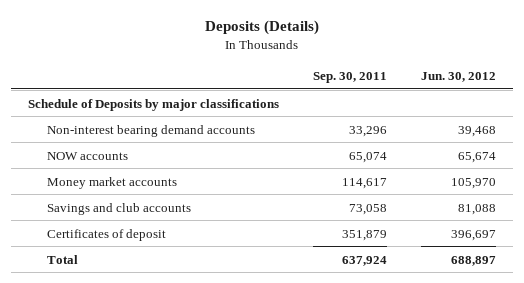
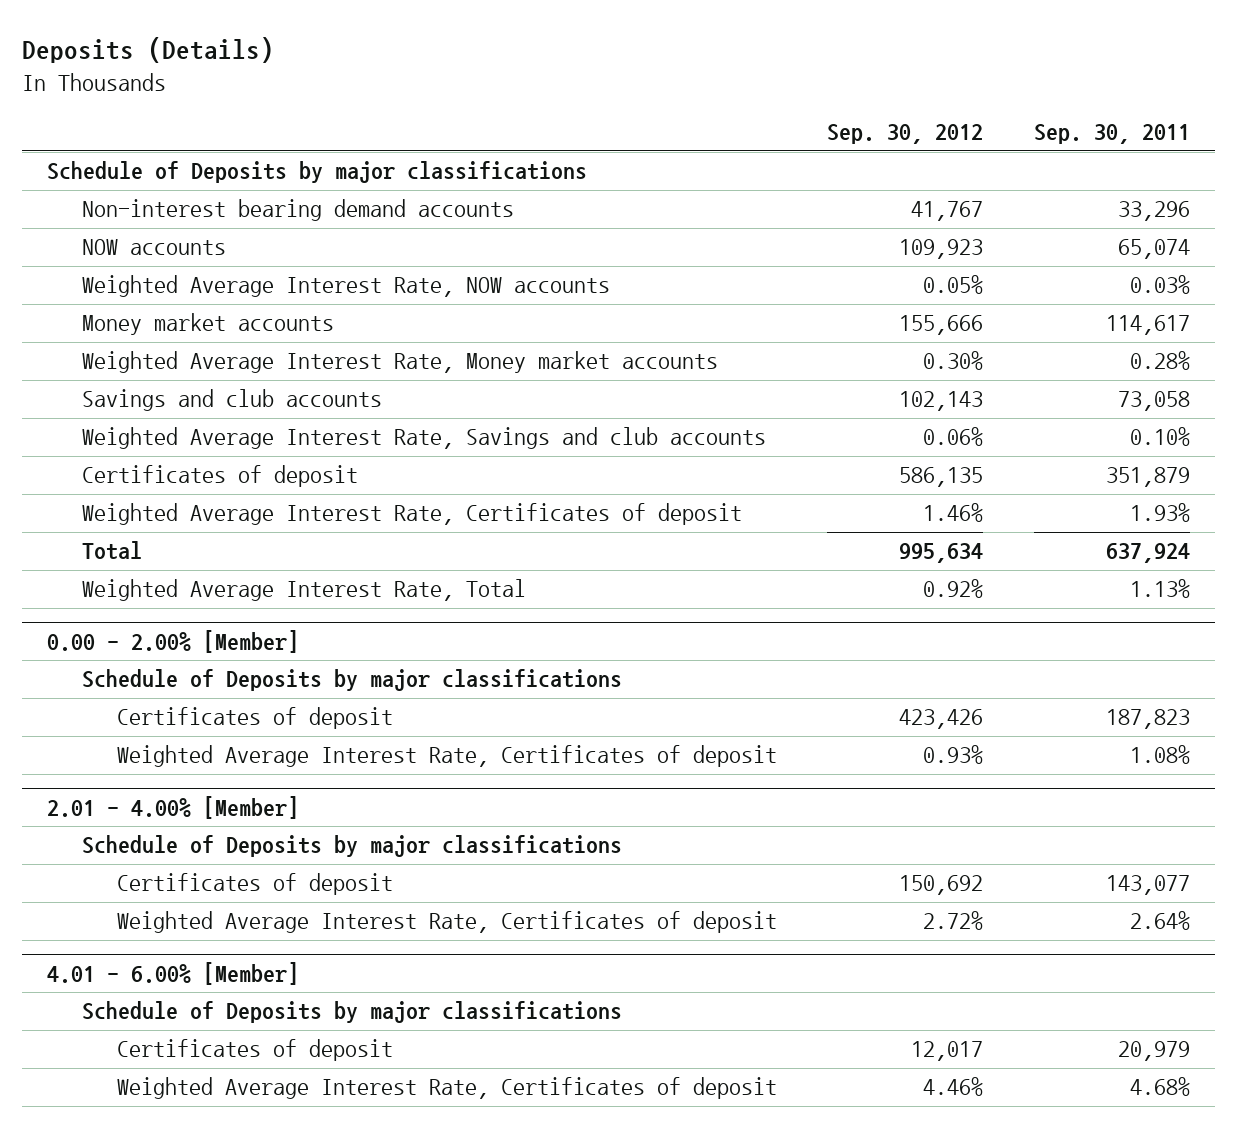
[421,71,497,82] Jun. 30, 2012 -> none
none -> [827,124,984,145] Sep. 30, 2012
none -> [81,275,610,298] Weighted Average Interest Rate, NOW accounts
none -> [81,351,718,374] Weighted Average Interest Rate, Money market accounts
none -> [81,427,766,450] Weighted Average Interest Rate, Savings and club accounts
none -> [81,503,742,526] Weighted Average Interest Rate, Certificates of deposit
none -> [81,579,526,602] Weighted Average Interest Rate, Total
none -> [47,630,300,654] 0.00 - 2.00% [Member]
none -> [81,669,622,692] Schedule of Deposits by major classifications
none -> [116,707,393,730] Certificates of deposit
none -> [116,745,777,768] Weighted Average Interest Rate, Certificates of deposit
none -> [47,796,300,820] 2.01 - 4.00% [Member]
none -> [81,835,622,858] Schedule of Deposits by major classifications
none -> [116,873,393,896] Certificates of deposit
none -> [116,911,777,934] Weighted Average Interest Rate, Certificates of deposit
none -> [47,962,300,986] 4.01 - 6.00% [Member]
none -> [81,1001,622,1024] Schedule of Deposits by major classifications
none -> [116,1039,393,1062] Certificates of deposit
none -> [116,1077,777,1100] Weighted Average Interest Rate, Certificates of deposit

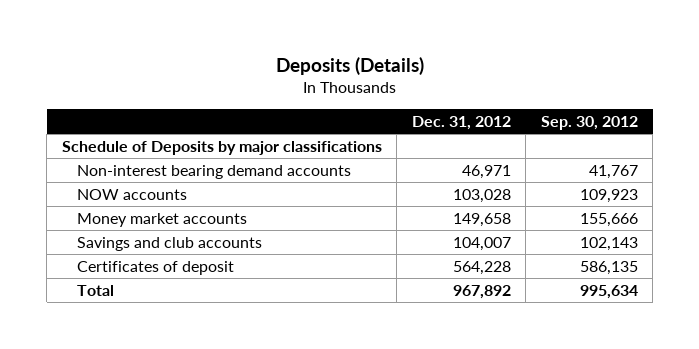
[1033,124,1190,145] Sep. 30, 2011 -> none
none -> [411,116,511,131] Dec. 31, 2012
[81,275,610,298] Weighted Average Interest Rate, NOW accounts -> none
[81,351,718,374] Weighted Average Interest Rate, Money market accounts -> none
[81,427,766,450] Weighted Average Interest Rate, Savings and club accounts -> none
[81,503,742,526] Weighted Average Interest Rate, Certificates of deposit -> none
[81,579,526,602] Weighted Average Interest Rate, Total -> none
[47,630,300,654] 0.00 - 2.00% [Member] -> none
[81,669,622,692] Schedule of Deposits by major classifications -> none
[116,707,393,730] Certificates of deposit -> none
[116,745,777,768] Weighted Average Interest Rate, Certificates of deposit -> none
[47,796,300,820] 2.01 - 4.00% [Member] -> none
[81,835,622,858] Schedule of Deposits by major classifications -> none
[116,873,393,896] Certificates of deposit -> none
[116,911,777,934] Weighted Average Interest Rate, Certificates of deposit -> none
[47,962,300,986] 4.01 - 6.00% [Member] -> none
[81,1001,622,1024] Schedule of Deposits by major classifications -> none
[116,1039,393,1062] Certificates of deposit -> none
[116,1077,777,1100] Weighted Average Interest Rate, Certificates of deposit -> none

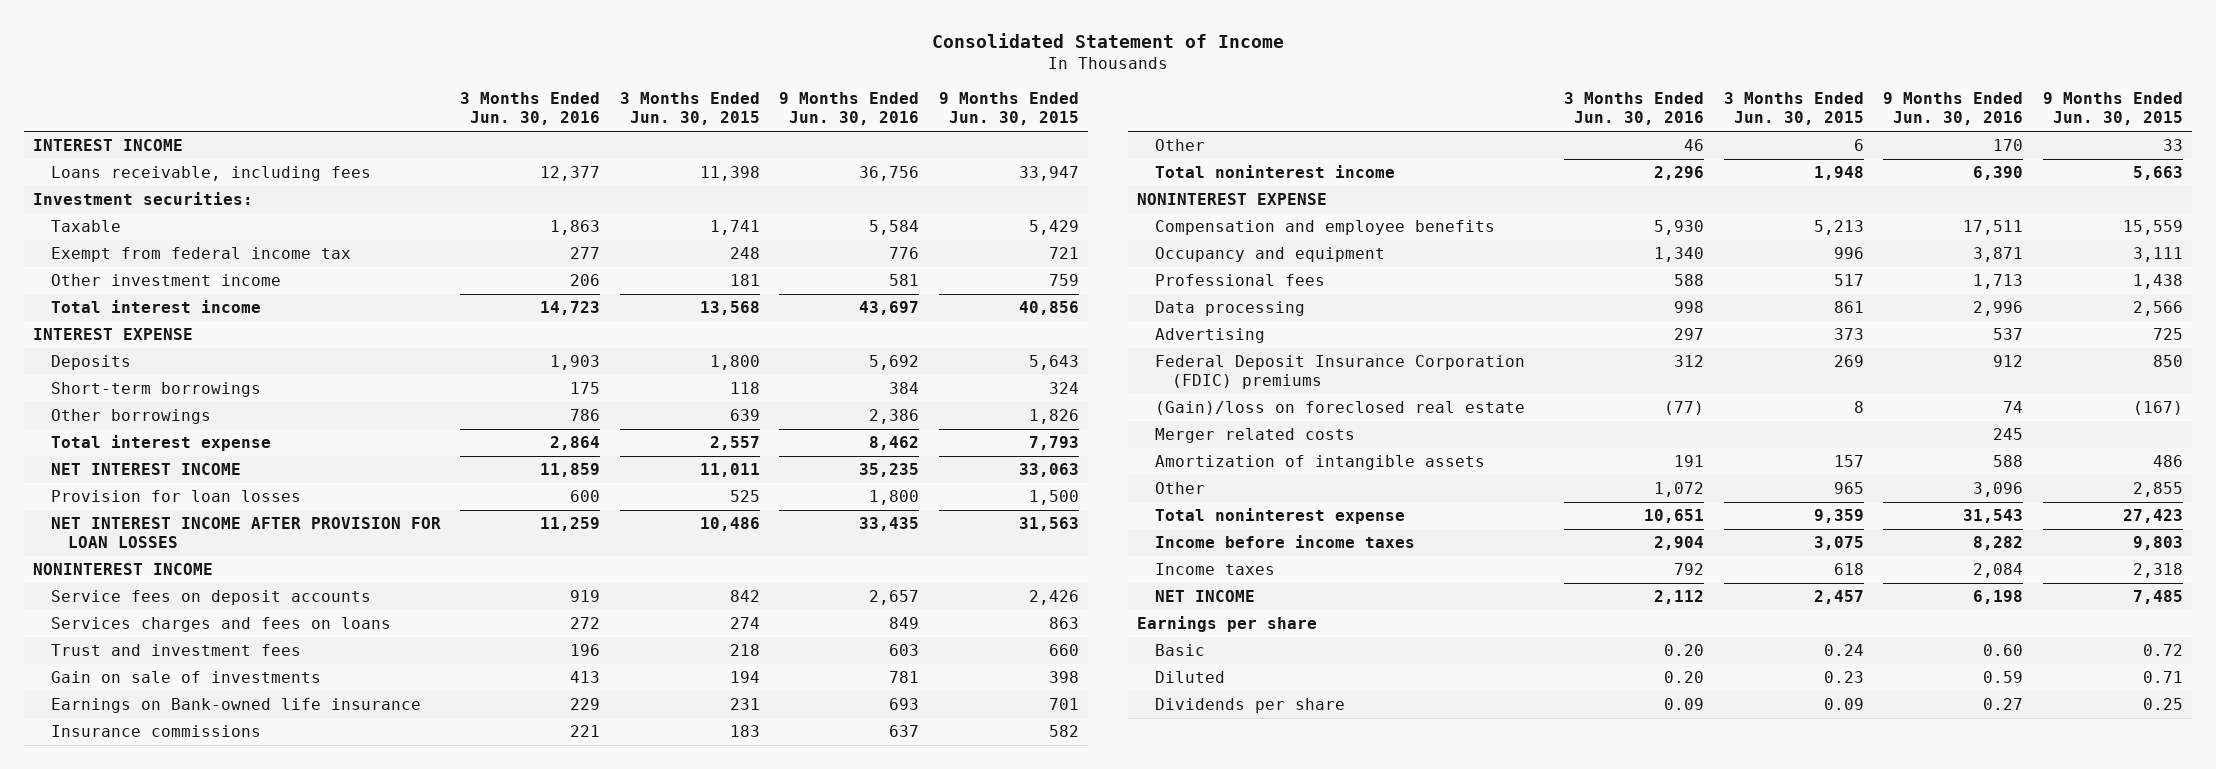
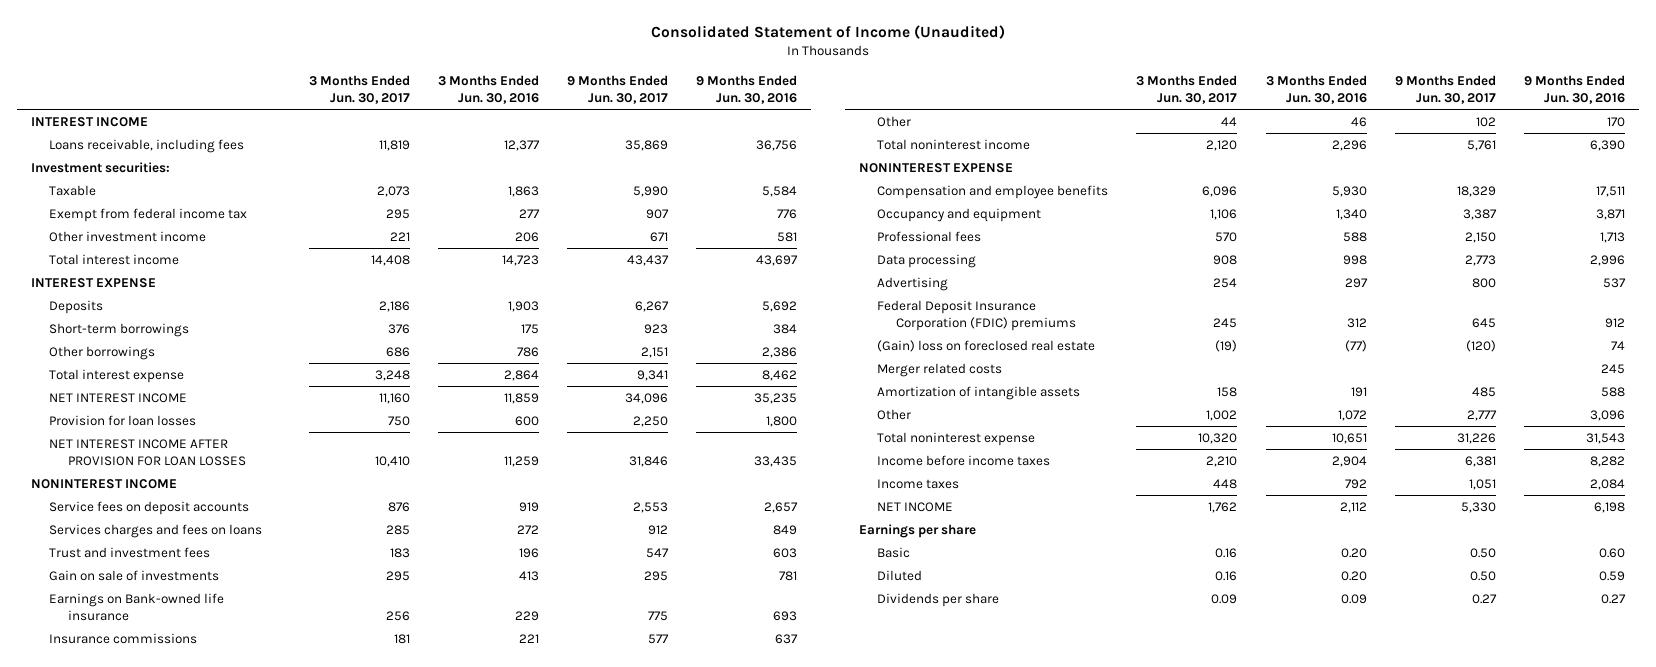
[931,33,1284,49] Consolidated Statement of Income -> [650,25,1005,40] Consolidated Statement of Income (Unaudited)
[619,92,760,126] 3 Months Ended Jun. 30, 2015 -> none
[938,92,1079,126] 9 Months Ended Jun. 30, 2015 -> none
none -> [308,74,410,104] 3 Months Ended Jun. 30, 2017
none -> [566,74,668,104] 9 Months Ended Jun. 30, 2017
[1154,401,1525,416] (Gain)/loss on foreclosed real estate -> [877,339,1096,352] (Gain) loss on foreclosed real estate

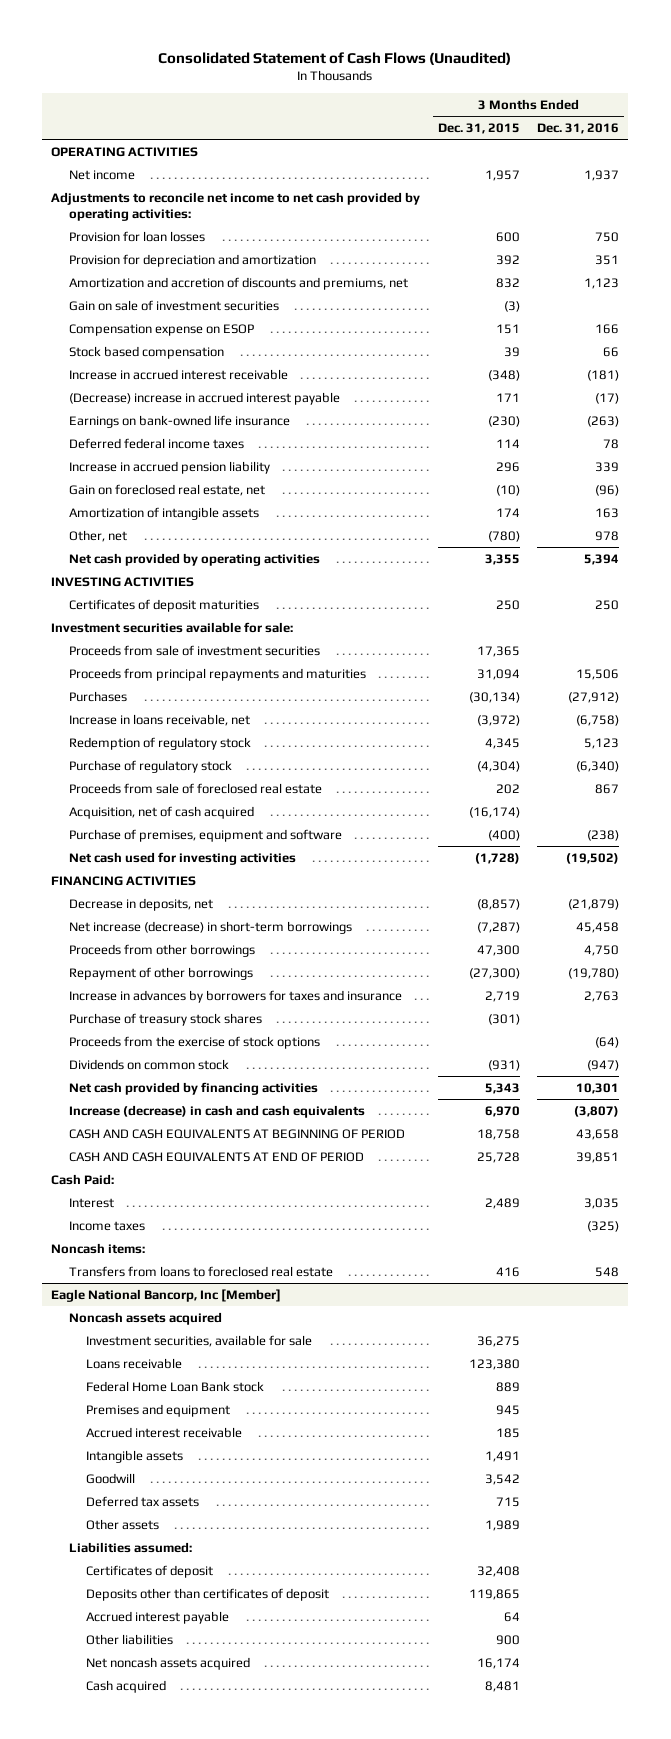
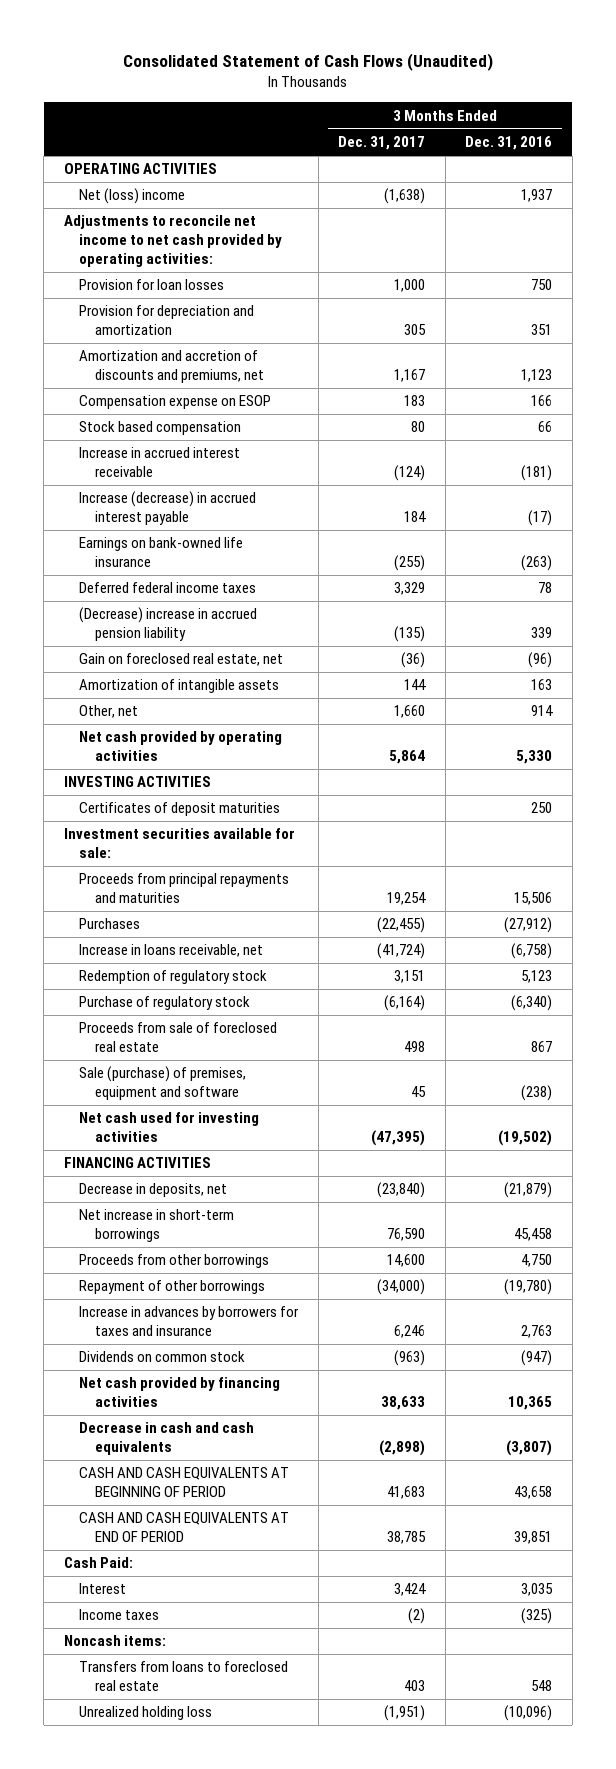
[437,123,520,135] Dec. 31, 2015 -> none
none -> [338,136,426,151] Dec. 31, 2017
[68,169,135,180] Net income -> [79,188,186,205] Net (loss) income
[68,299,279,311] Gain on sale of investment securities -> none
[68,391,340,405] (Decrease) increase in accrued interest payable -> [79,491,257,526] Increase (decrease) in accrued interest payable
[68,460,270,474] Increase in accrued pension liability -> [79,607,258,642] (Decrease) increase in accrued pension liability
[595,530,620,541] 978 -> [531,705,554,717] 914
[584,553,620,565] 5,394 -> [516,750,553,765] 5,330
[68,644,320,656] Proceeds from sale of investment securities -> none
[68,805,254,819] Acquisition, net of cash acquired -> none
[68,828,342,842] Purchase of premises, equipment and software -> [79,1066,247,1101] Sale (purchase) of premises, equipment and software
[68,920,352,934] Net increase (decrease) in short-term borrowings -> [79,1209,235,1243] Net increase in short-term borrowings
[68,1012,262,1026] Purchase of treasury stock shares -> none
[68,1035,320,1049] Proceeds from the exercise of stock options -> none
[576,1082,620,1094] 10,301 -> [508,1396,553,1411] 10,365
[68,1104,365,1118] Increase (decrease) in cash and cash equivalents -> [79,1422,255,1456] Decrease in cash and cash equivalents
[51,1288,282,1302] Eagle National Bancorp, Inc [Member] -> none
[68,1311,222,1325] Noncash assets acquired -> none
[86,1334,313,1347] Investment securities, available for sale -> none
[86,1357,183,1369] Loans receivable -> none
[86,1380,265,1392] Federal Home Loan Bank stock -> none
[86,1403,231,1417] Premises and equipment -> none
[86,1426,243,1438] Accrued interest receivable -> none
[86,1449,184,1463] Intangible assets -> none
[86,1472,136,1484] Goodwill -> none
[86,1495,200,1507] Deferred tax assets -> none
[86,1518,160,1530] Other assets -> none
[68,1541,192,1553] Liabilities assumed: -> none
[86,1564,214,1578] Certificates of deposit -> none
[86,1587,330,1601] Deposits other than certificates of deposit -> none
[86,1610,230,1624] Accrued interest payable -> none
[86,1633,174,1645] Other liabilities -> none
[86,1656,251,1670] Net noncash assets acquired -> none
[86,1679,167,1693] Cash acquired -> none
none -> [79,1706,213,1721] Unrealized holding loss

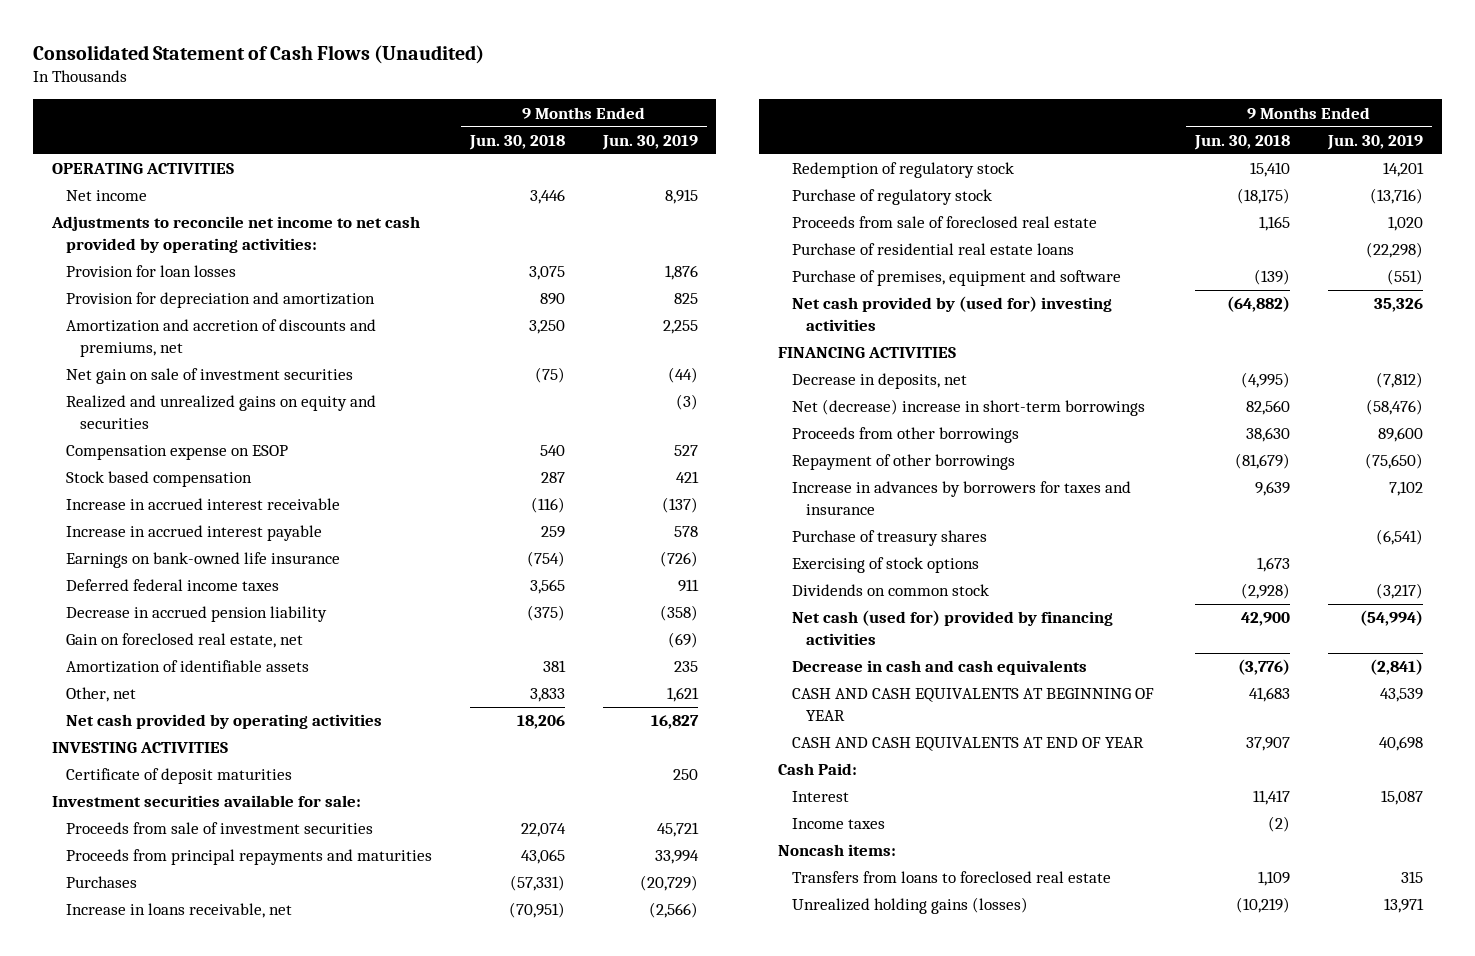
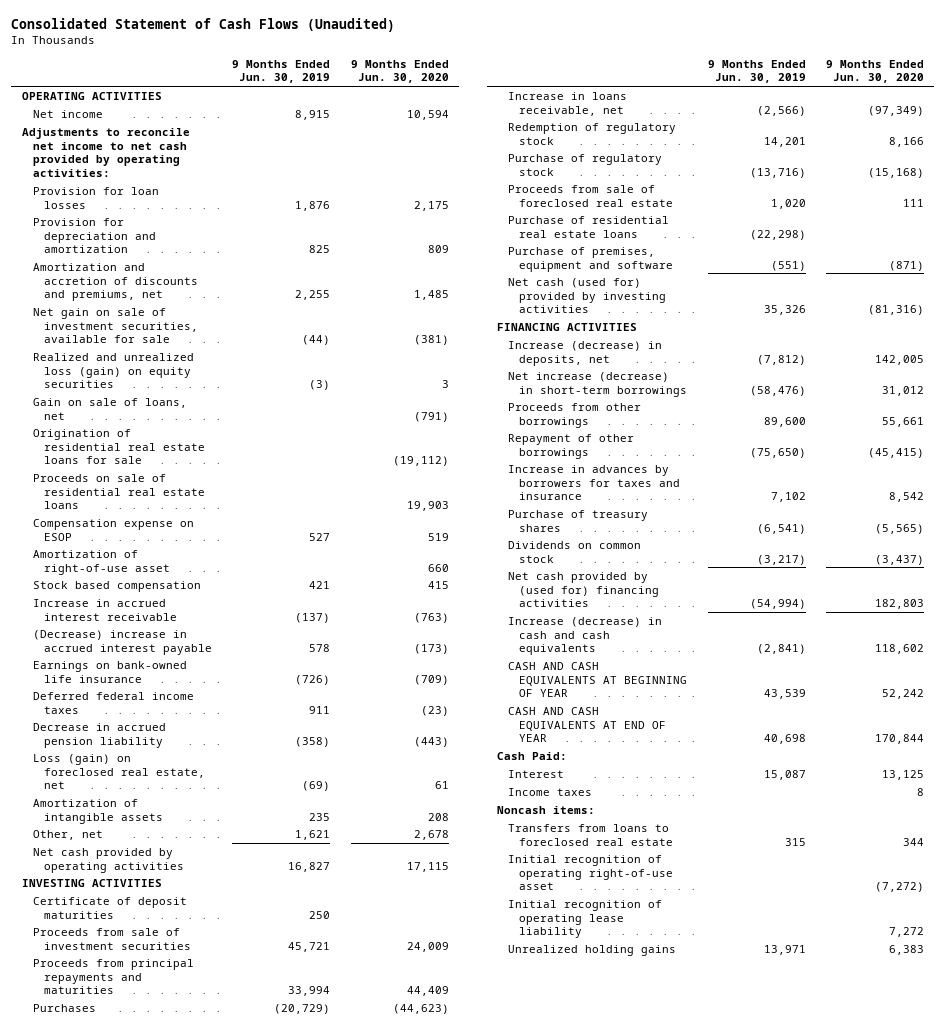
[468,134,565,150] Jun. 30, 2018 -> none
none -> [350,59,449,84] 9 Months Ended Jun. 30, 2020
[66,368,354,385] Net gain on sale of investment securities -> [32,307,199,344] Net gain on sale of investment securities, available for sale
[66,395,377,430] Realized and unrealized gains on equity and securities -> [32,352,194,389] Realized and unrealized loss (gain) on equity securities
none -> [32,397,187,420] Gain on sale of loans, net
none -> [32,428,206,465] Origination of residential real estate loans for sale
none -> [32,473,206,510] Proceeds on sale of residential real estate loans
none -> [32,549,171,575] Amortization of right-of-use asset
[66,525,323,542] Increase in accrued interest payable -> [32,629,213,655] (Decrease) increase in accrued interest payable
[66,633,304,649] Gain on foreclosed real estate, net -> [32,753,206,790] Loss (gain) on foreclosed real estate, net
[66,660,310,674] Amortization of identifiable assets -> [32,798,164,824] Amortization of intangible assets
[52,795,362,808] Investment securities available for sale: -> none
[791,296,1112,332] Net cash provided by (used for) investing activities -> [508,277,667,314] Net cash (used for) provided by investing activities
[791,373,967,390] Decrease in deposits, net -> [508,340,663,366] Increase (decrease) in deposits, net
[791,399,1145,417] Net (decrease) increase in short-term borrowings -> [508,371,688,397] Net increase (decrease) in short-term borrowings
[791,557,979,574] Exercising of stock options -> none
[791,610,1113,646] Net cash (used for) provided by financing activities -> [508,571,660,608] Net cash provided by (used for) financing activities
[791,660,1087,676] Decrease in cash and cash equivalents -> [508,616,663,656] Increase (decrease) in cash and cash equivalents
none -> [508,854,674,891] Initial recognition of operating right-of-use asset
none -> [508,899,663,939] Initial recognition of operating lease liability
[791,897,1028,915] Unrealized holding gains (losses) -> [508,944,677,956] Unrealized holding gains

